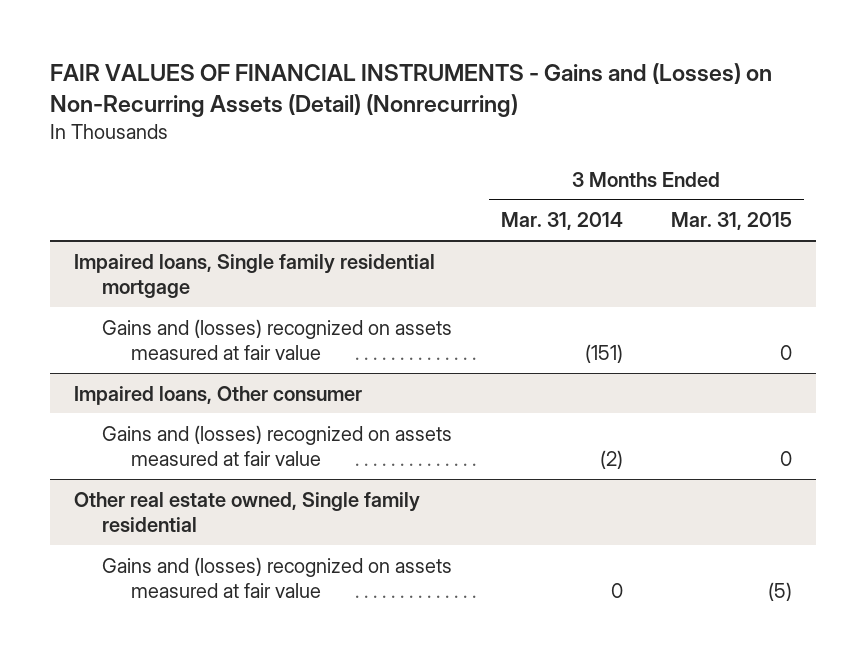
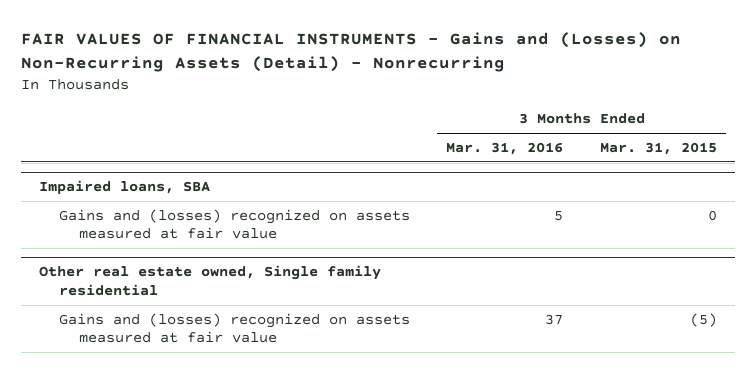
[49,62,772,118] FAIR VALUES OF FINANCIAL INSTRUMENTS - Gains and (Losses) on Non-Recurring Assets (Detail) (Nonrecurring) -> [20,32,681,73] FAIR VALUES OF FINANCIAL INSTRUMENTS - Gains and (Losses) on Non-Recurring Assets (Detail) - Nonrecurring
[500,212,623,231] Mar. 31, 2014 -> none
none -> [446,141,564,155] Mar. 31, 2016
[73,253,435,299] Impaired loans, Single family residential mortgage -> none
[102,318,453,361] Gains and (losses) recognized on assets measured at fair value -> none
[73,385,362,405] Impaired loans, Other consumer -> none
none -> [38,180,210,195] Impaired loans, SBA

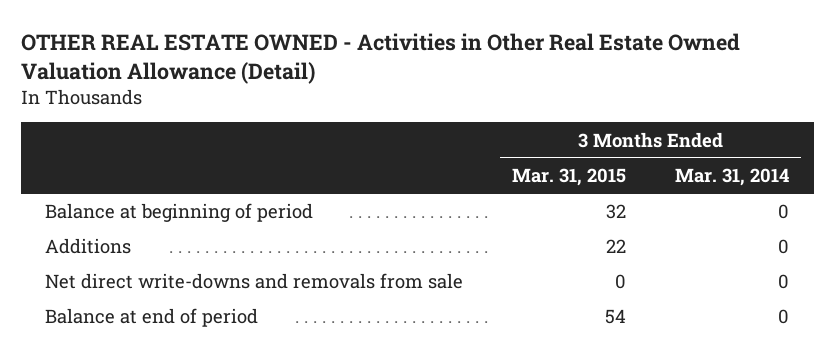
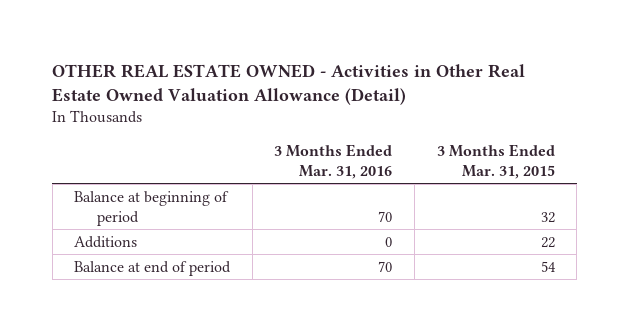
[675,168,790,187] Mar. 31, 2014 -> none
none -> [274,143,393,179] 3 Months Ended Mar. 31, 2016
[45,273,464,290] Net direct write-downs and removals from sale -> none

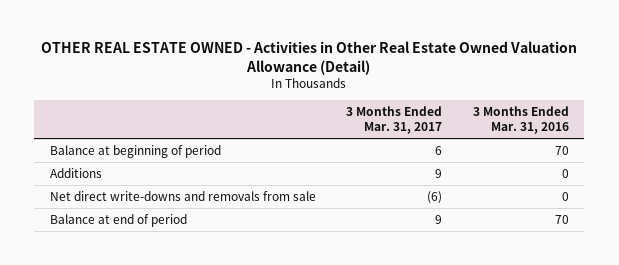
[436,143,555,179] 3 Months Ended Mar. 31, 2015 -> none
none -> [346,105,443,135] 3 Months Ended Mar. 31, 2017
none -> [49,190,316,201] Net direct write-downs and removals from sale

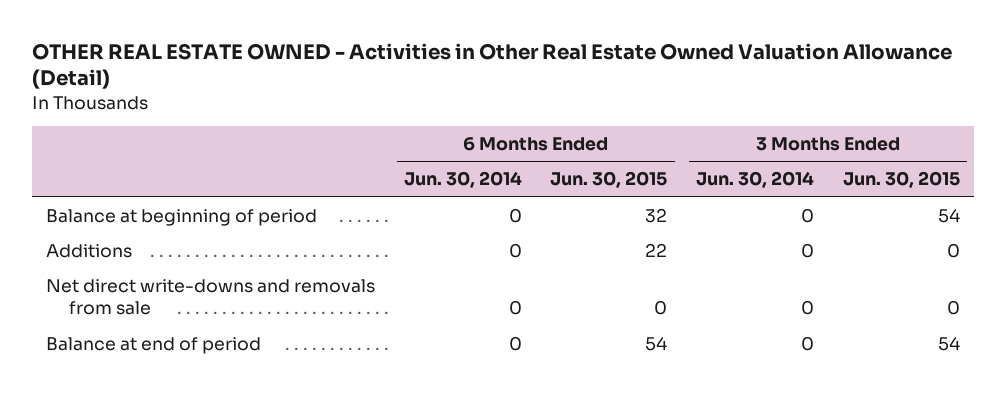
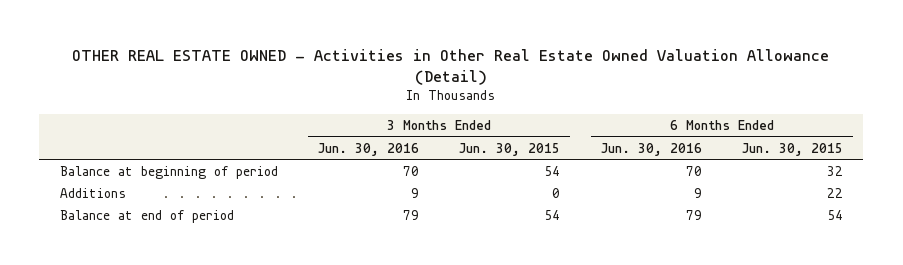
[403,171,522,189] Jun. 30, 2014 -> none
[696,171,815,189] Jun. 30, 2014 -> none
none -> [317,142,419,156] Jun. 30, 2016
none -> [600,142,702,156] Jun. 30, 2016
[46,279,376,316] Net direct write-downs and removals from sale -> none

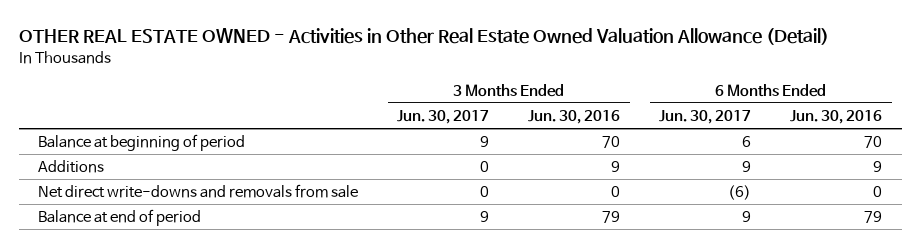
[459,142,561,156] Jun. 30, 2015 -> none
[741,142,843,156] Jun. 30, 2015 -> none
none -> [397,110,490,125] Jun. 30, 2017
none -> [659,110,752,125] Jun. 30, 2017
none -> [38,184,359,199] Net direct write-downs and removals from sale

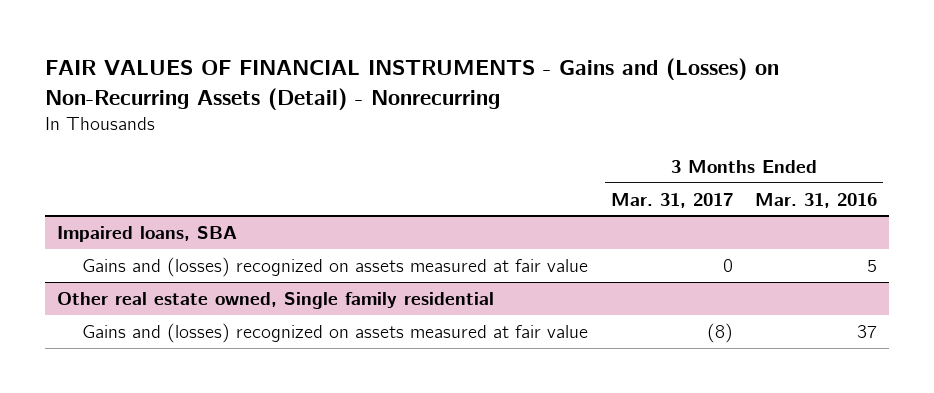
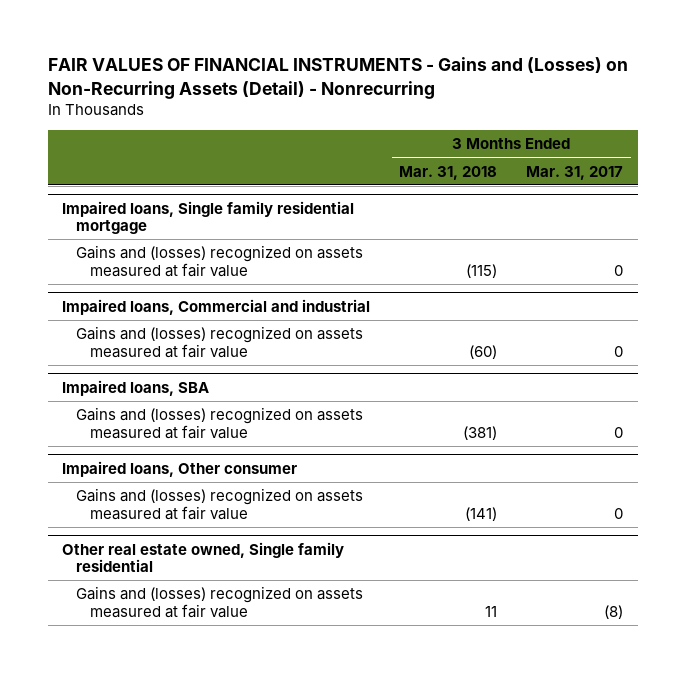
[755,192,878,208] Mar. 31, 2016 -> none
none -> [399,165,498,180] Mar. 31, 2018
none -> [62,200,355,235] Impaired loans, Single family residential mortgage
none -> [76,245,364,277] Gains and (losses) recognized on assets measured at fair value
none -> [62,298,371,315] Impaired loans, Commercial and industrial
none -> [76,326,364,358] Gains and (losses) recognized on assets measured at fair value
none -> [62,460,298,477] Impaired loans, Other consumer
none -> [76,488,364,520] Gains and (losses) recognized on assets measured at fair value

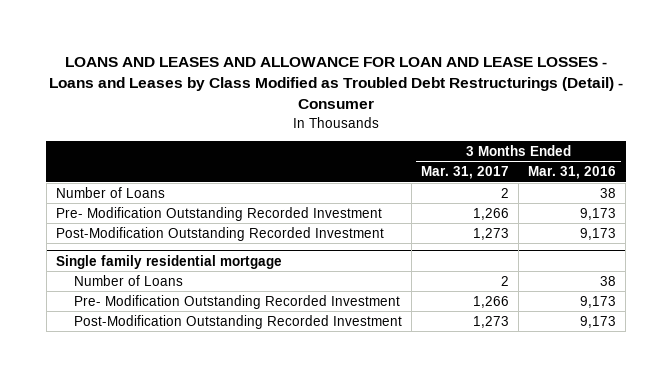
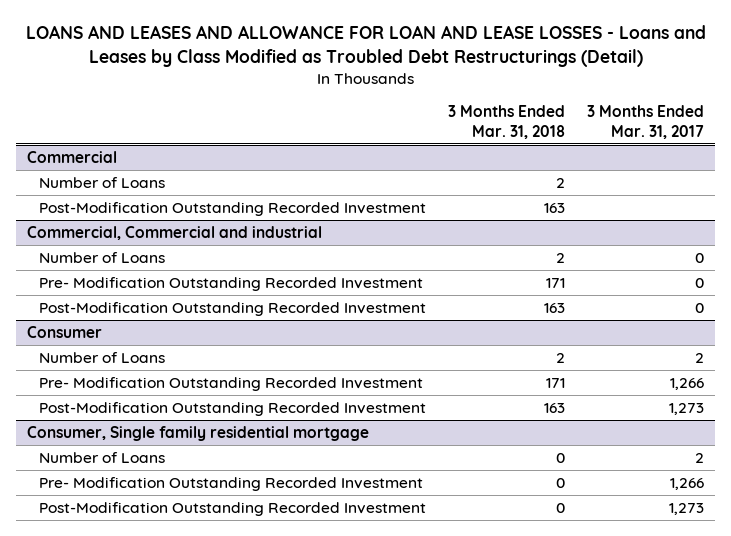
[49,57,624,110] LOANS AND LEASES AND ALLOWANCE FOR LOAN AND LEASE LOSSES - Loans and Leases by Class Modified as Troubled Debt Restructurings (Detail) - Consumer -> [25,25,706,68] LOANS AND LEASES AND ALLOWANCE FOR LOAN AND LEASE LOSSES - Loans and Leases by Class Modified as Troubled Debt Restructurings (Detail)
[528,166,617,180] Mar. 31, 2016 -> none
none -> [448,105,566,139] 3 Months Ended Mar. 31, 2018
none -> [26,150,117,163] Commercial
none -> [39,176,166,188] Number of Loans
none -> [39,201,427,216] Post-Modification Outstanding Recorded Investment
none -> [26,225,322,240] Commercial, Commercial and industrial
none -> [39,251,166,263] Number of Loans
none -> [39,276,424,291] Pre- Modification Outstanding Recorded Investment
none -> [39,301,427,316] Post-Modification Outstanding Recorded Investment
none -> [26,325,102,338] Consumer
[55,254,282,269] Single family residential mortgage -> [26,425,369,441] Consumer, Single family residential mortgage

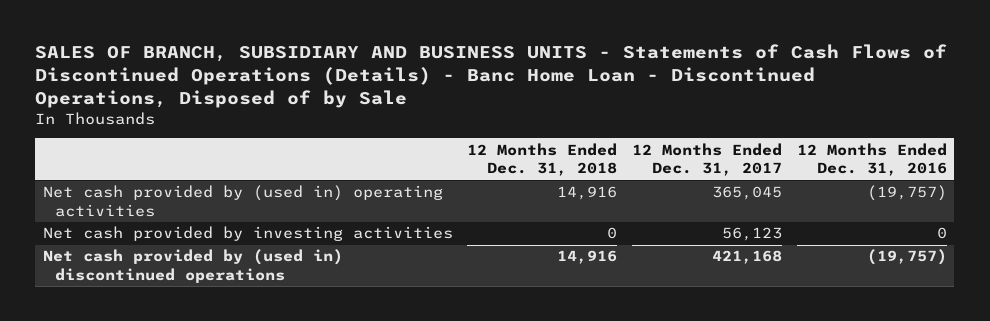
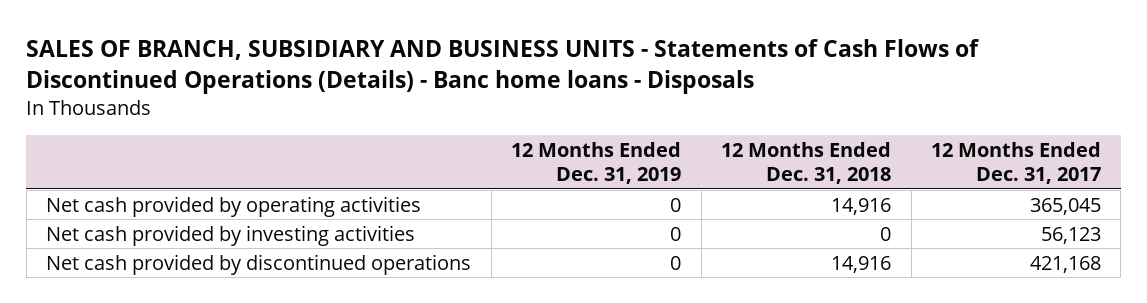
[35,44,948,108] SALES OF BRANCH, SUBSIDIARY AND BUSINESS UNITS - Statements of Cash Flows of Discontinued Operations (Details) - Banc Home Loan - Discontinued Operations, Disposed of by Sale -> [26,39,980,95] SALES OF BRANCH, SUBSIDIARY AND BUSINESS UNITS - Statements of Cash Flows of Discontinued Operations (Details) - Banc home loans - Disposals
[797,142,948,177] 12 Months Ended Dec. 31, 2016 -> none
none -> [511,141,682,185] 12 Months Ended Dec. 31, 2019
[42,185,443,218] Net cash provided by (used in) operating activities -> [46,195,422,217] Net cash provided by operating activities
[42,249,343,284] Net cash provided by (used in) discontinued operations -> [46,253,472,275] Net cash provided by discontinued operations

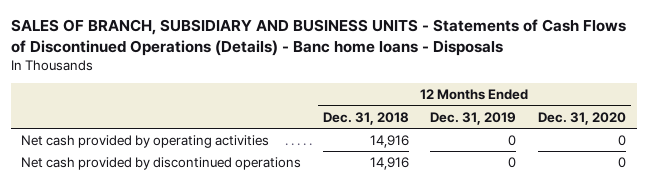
[930,141,1101,185] 12 Months Ended Dec. 31, 2017 -> none
none -> [537,111,626,125] Dec. 31, 2020
[46,224,416,246] Net cash provided by investing activities -> none

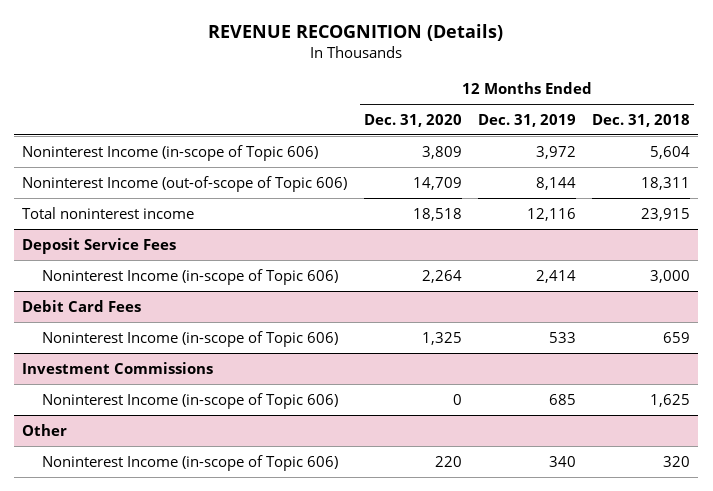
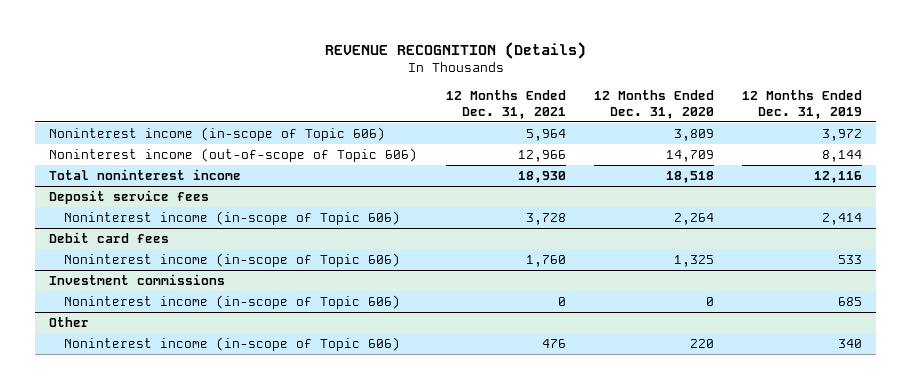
[592,113,691,127] Dec. 31, 2018 -> none
none -> [445,89,566,119] 12 Months Ended Dec. 31, 2021
[22,144,319,161] Noninterest Income (in-scope of Topic 606) -> [49,127,386,142] Noninterest income (in-scope of Topic 606)
[22,175,348,192] Noninterest Income (out-of-scope of Topic 606) -> [49,148,418,163] Noninterest income (out-of-scope of Topic 606)
[22,237,177,254] Deposit Service Fees -> [49,190,210,205] Deposit service fees
[41,268,338,285] Noninterest Income (in-scope of Topic 606) -> [63,211,400,226] Noninterest income (in-scope of Topic 606)
[22,299,142,312] Debit Card Fees -> [49,232,170,244] Debit card fees
[41,330,338,347] Noninterest Income (in-scope of Topic 606) -> [63,253,400,268] Noninterest income (in-scope of Topic 606)
[22,361,214,374] Investment Commissions -> [49,274,226,286] Investment commissions
[41,392,338,409] Noninterest Income (in-scope of Topic 606) -> [63,295,400,310] Noninterest income (in-scope of Topic 606)
[41,454,338,471] Noninterest Income (in-scope of Topic 606) -> [63,337,400,352] Noninterest income (in-scope of Topic 606)

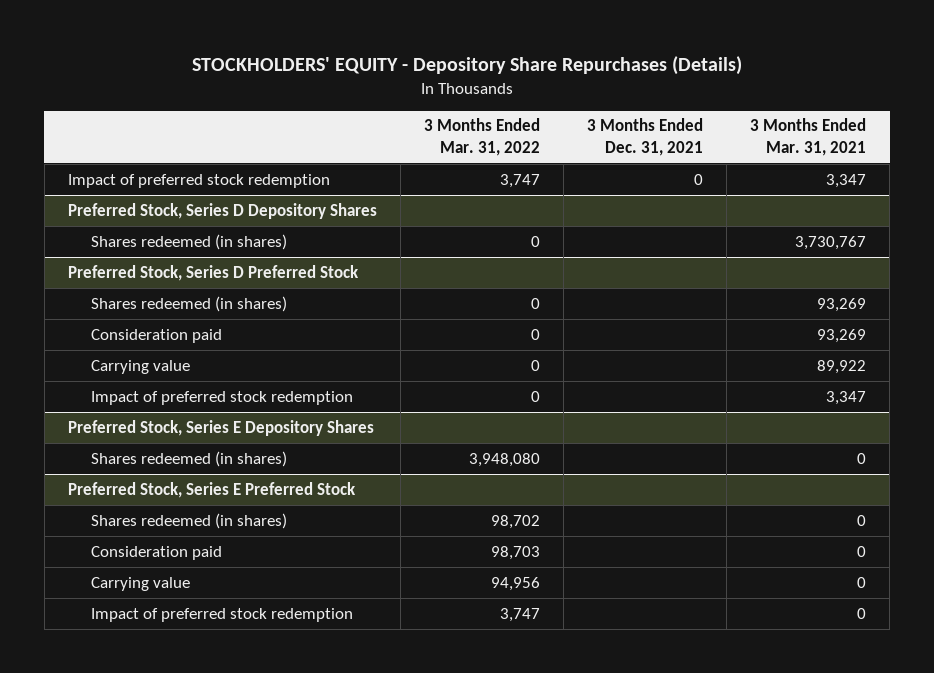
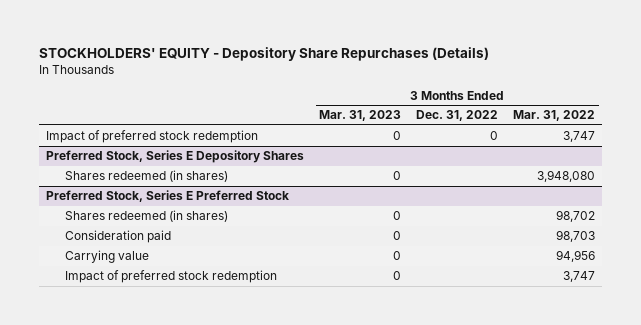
[587,118,704,157] 3 Months Ended Dec. 31, 2021 -> none
[750,118,867,157] 3 Months Ended Mar. 31, 2021 -> none
none -> [319,110,402,122] Mar. 31, 2023
none -> [416,110,499,122] Dec. 31, 2022
[67,202,377,219] Preferred Stock, Series D Depository Shares -> none
[90,233,287,250] Shares redeemed (in shares) -> none
[67,264,359,281] Preferred Stock, Series D Preferred Stock -> none
[90,295,287,312] Shares redeemed (in shares) -> none
[90,328,222,343] Consideration paid -> none
[90,359,190,374] Carrying value -> none
[90,390,353,405] Impact of preferred stock redemption -> none

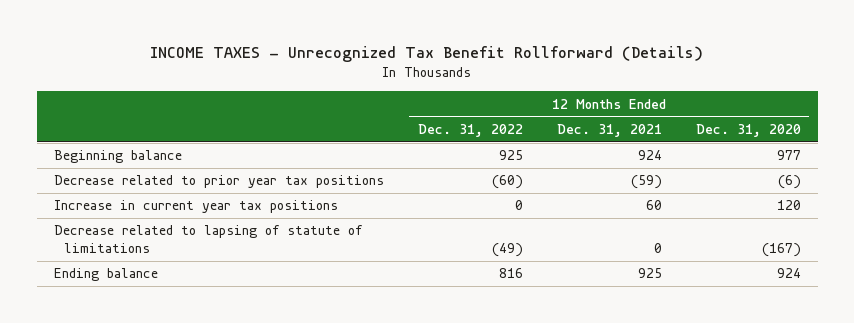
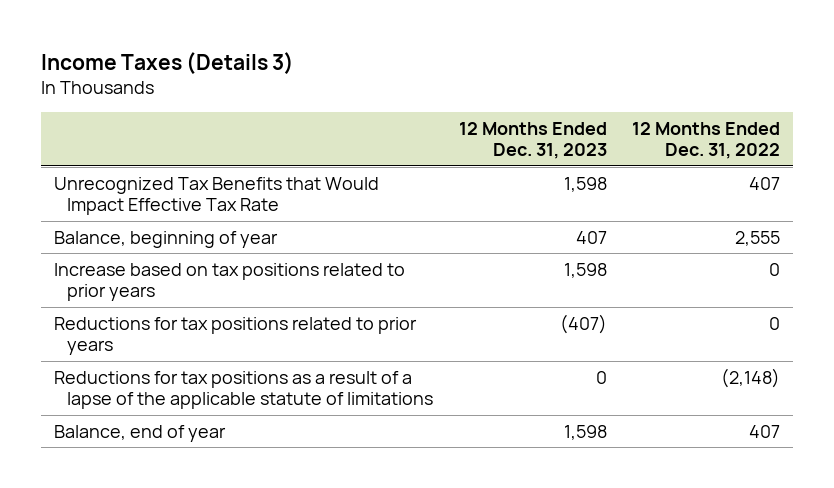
[150,46,704,63] INCOME TAXES - Unrecognized Tax Benefit Rollforward (Details) -> [41,51,295,74] Income Taxes (Details 3)
[556,123,662,137] Dec. 31, 2021 -> none
[695,123,801,137] Dec. 31, 2020 -> none
none -> [458,122,607,160] 12 Months Ended Dec. 31, 2023
[53,200,338,214] Increase in current year tax positions -> none
[53,225,363,254] Decrease related to lapsing of statute of limitations -> none
none -> [54,176,380,216] Unrecognized Tax Benefits that Would Impact Effective Tax Rate
[53,150,182,164] Beginning balance -> [54,230,279,248] Balance, beginning of year
[498,150,523,161] 925 -> [735,230,781,246] 2,555
none -> [54,262,406,302] Increase based on tax positions related to prior years
[53,175,384,189] Decrease related to prior year tax positions -> [54,316,418,356] Reductions for tax positions related to prior years
[491,175,523,190] (60) -> [769,316,781,330] 0
none -> [54,370,433,410] Reductions for tax positions as a result of a lapse of the applicable statute of limitations
[53,268,158,282] Ending balance -> [54,424,227,442] Balance, end of year
[498,268,523,279] 816 -> [749,424,781,438] 407

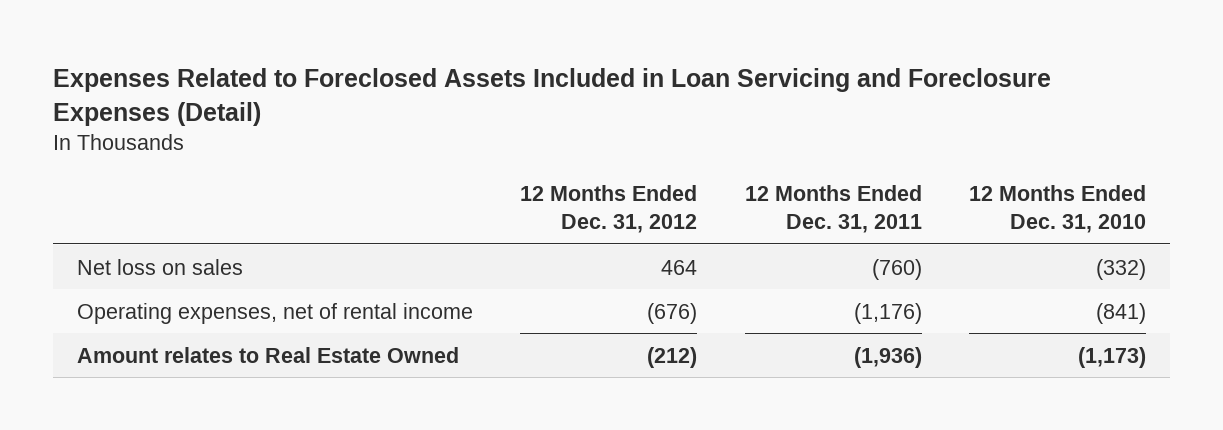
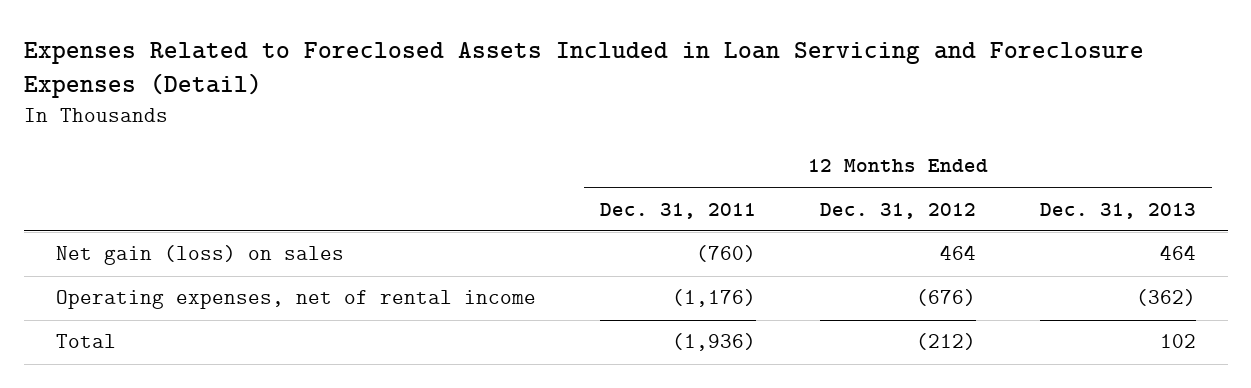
[969,185,1147,233] 12 Months Ended Dec. 31, 2010 -> none
none -> [1039,202,1196,219] Dec. 31, 2013
[77,258,244,275] Net loss on sales -> [55,245,344,266] Net gain (loss) on sales
[77,346,460,363] Amount relates to Real Estate Owned -> [55,334,116,349] Total

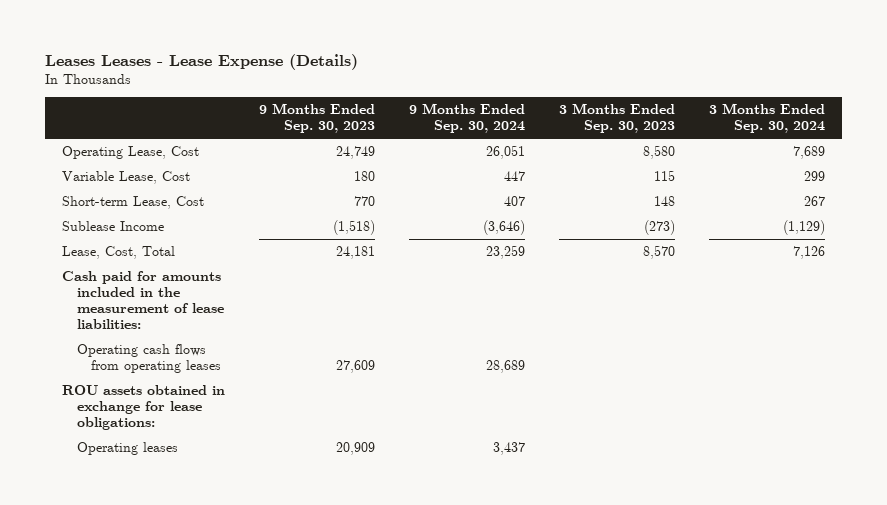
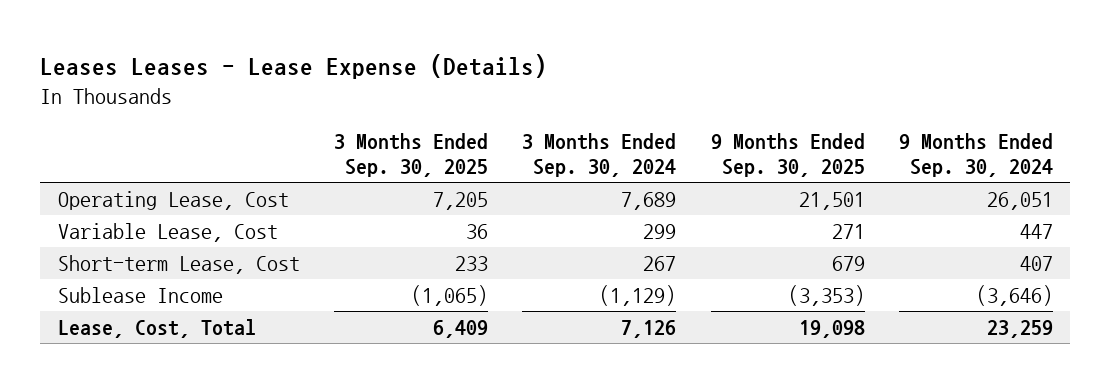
[259,103,376,134] 9 Months Ended Sep. 30, 2023 -> none
[558,103,675,134] 3 Months Ended Sep. 30, 2023 -> none
none -> [334,132,489,178] 3 Months Ended Sep. 30, 2025
none -> [710,132,865,178] 9 Months Ended Sep. 30, 2025
[62,271,224,329] Cash paid for amounts included in the measurement of lease liabilities: -> none
[76,344,222,374] Operating cash flows from operating leases -> none
[62,385,226,431] ROU assets obtained in exchange for lease obligations: -> none
[76,442,178,456] Operating leases -> none

